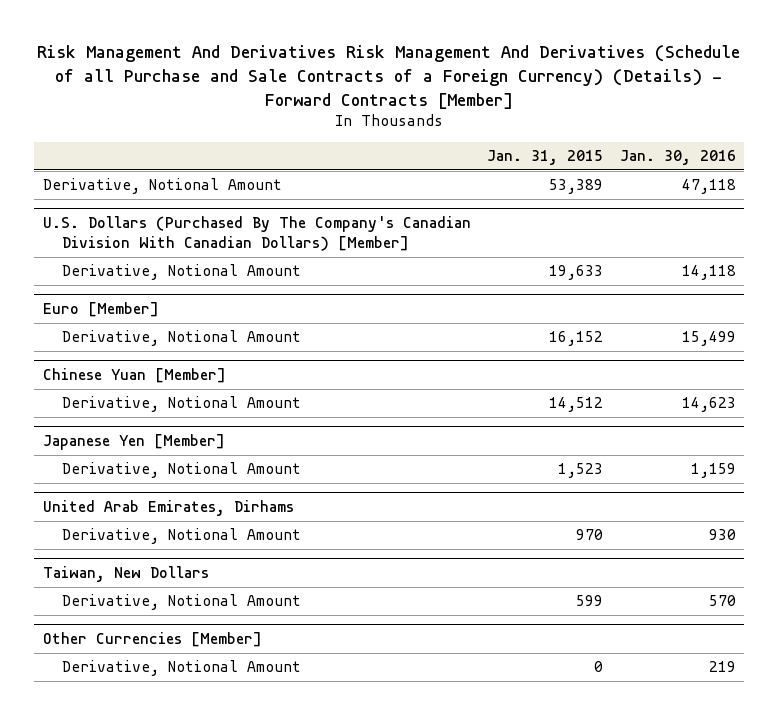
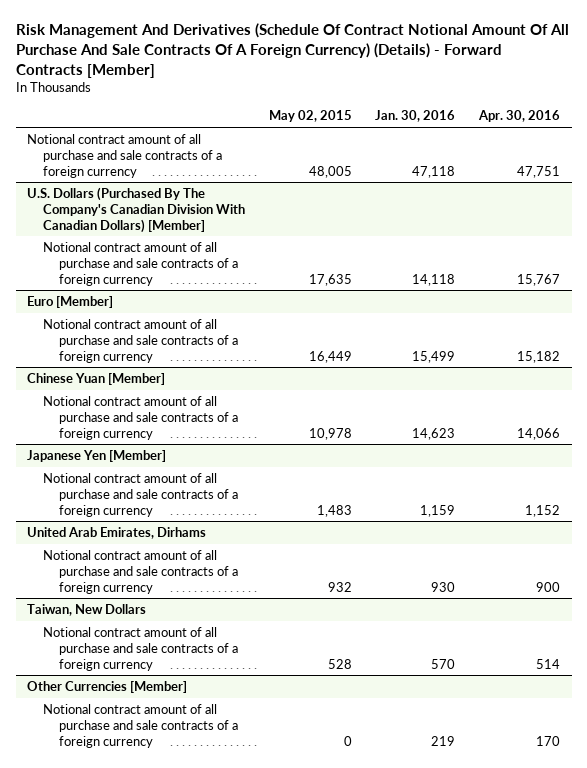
[37,45,741,109] Risk Management And Derivatives Risk Management And Derivatives (Schedule of all Purchase and Sale Contracts of a Foreign Currency) (Details) - Forward Contracts [Member] -> [15,23,569,78] Risk Management And Derivatives (Schedule Of Contract Notional Amount Of All Purchase And Sale Contracts Of A Foreign Currency) (Details) - Forward Contracts [Member]
[487,149,604,165] Jan. 31, 2015 -> none
none -> [268,110,352,123] May 02, 2015
none -> [477,110,560,123] Apr. 30, 2016
[42,178,282,195] Derivative, Notional Amount -> [27,133,222,178] Notional contract amount of all purchase and sale contracts of a foreign currency
[62,264,302,281] Derivative, Notional Amount -> [42,241,238,286] Notional contract amount of all purchase and sale contracts of a foreign currency
[62,330,302,347] Derivative, Notional Amount -> [42,318,238,363] Notional contract amount of all purchase and sale contracts of a foreign currency
[62,396,302,413] Derivative, Notional Amount -> [42,395,238,440] Notional contract amount of all purchase and sale contracts of a foreign currency
[62,462,302,479] Derivative, Notional Amount -> [42,472,238,517] Notional contract amount of all purchase and sale contracts of a foreign currency
[62,528,302,545] Derivative, Notional Amount -> [42,549,238,594] Notional contract amount of all purchase and sale contracts of a foreign currency
[62,594,302,611] Derivative, Notional Amount -> [42,626,238,671] Notional contract amount of all purchase and sale contracts of a foreign currency
[62,660,302,677] Derivative, Notional Amount -> [42,703,238,748] Notional contract amount of all purchase and sale contracts of a foreign currency

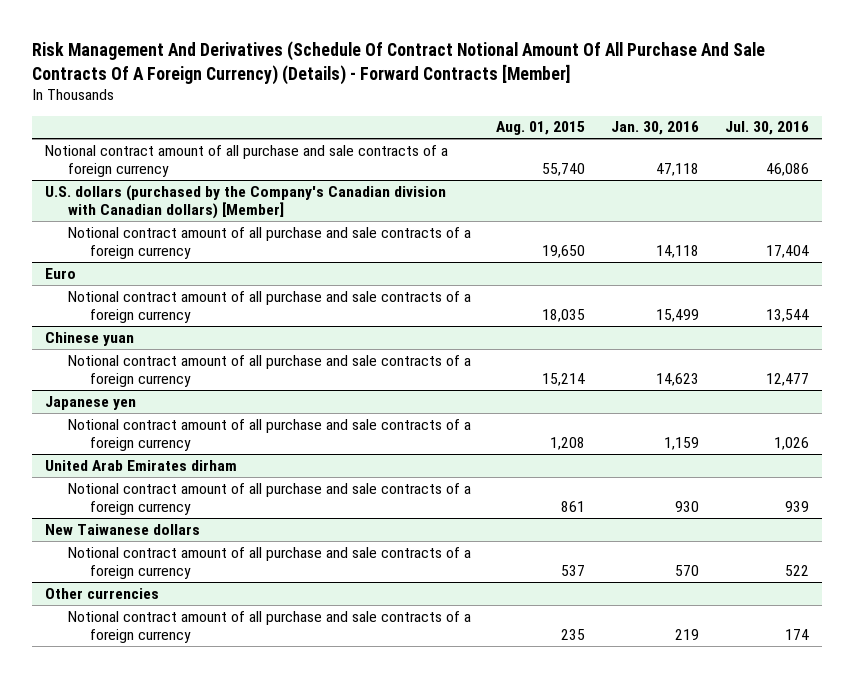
[268,110,352,123] May 02, 2015 -> none
[477,110,560,123] Apr. 30, 2016 -> none
none -> [496,121,586,136] Aug. 01, 2015
none -> [724,121,809,136] Jul. 30, 2016
[27,186,245,233] U.S. Dollars (Purchased By The Company's Canadian Division With Canadian Dollars) [Member] -> [44,184,446,220] U.S. dollars (purchased by the Company's Canadian division with Canadian dollars) [Member]
[27,295,114,308] Euro [Member] -> [44,267,76,279] Euro
[27,372,166,385] Chinese Yuan [Member] -> [44,331,134,346] Chinese yuan
[27,449,167,462] Japanese Yen [Member] -> [44,395,136,410] Japanese yen
[27,526,207,539] United Arab Emirates, Dirhams -> [44,459,237,471] United Arab Emirates dirham
[27,603,147,616] Taiwan, New Dollars -> [44,523,200,535] New Taiwanese dollars
[27,680,188,693] Other Currencies [Member] -> [44,587,159,599] Other currencies

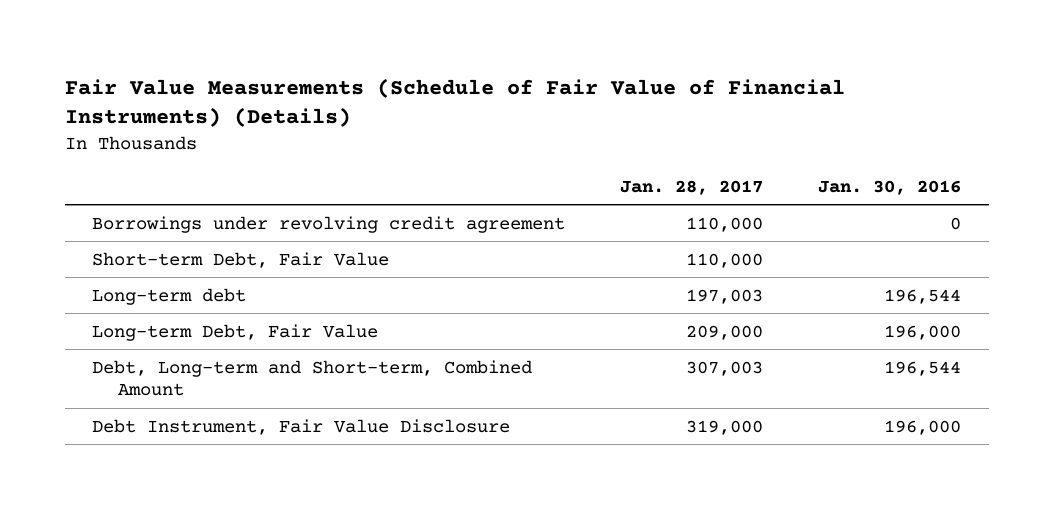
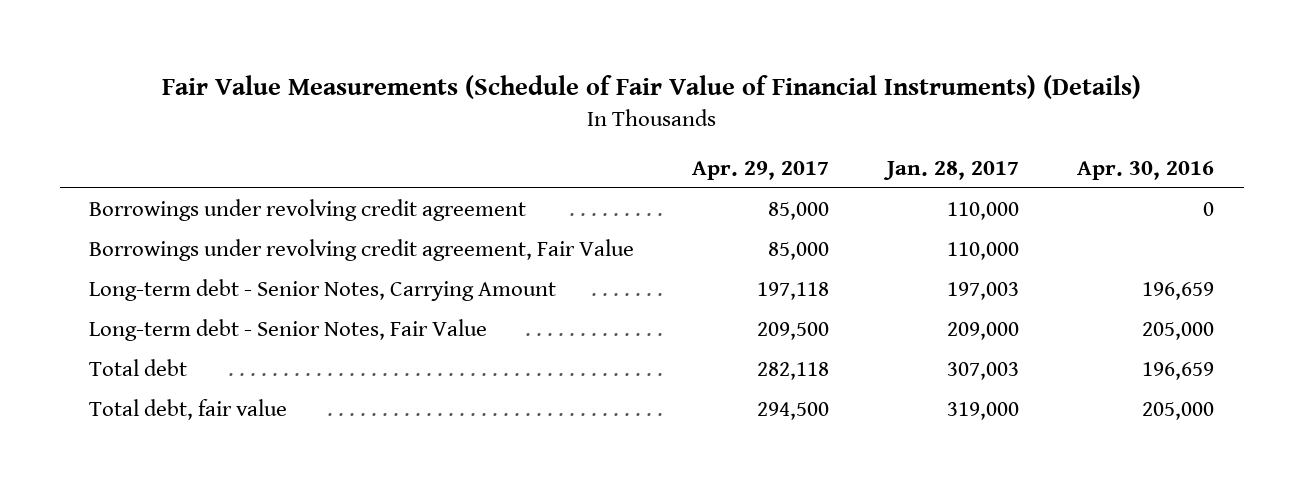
[818,179,962,195] Jan. 30, 2016 -> none
none -> [692,160,830,180] Apr. 29, 2017
none -> [1077,160,1215,180] Apr. 30, 2016
[92,251,390,268] Short-term Debt, Fair Value -> [89,238,635,261] Borrowings under revolving credit agreement, Fair Value
[92,287,247,305] Long-term debt -> [89,278,557,301] Long-term debt - Senior Notes, Carrying Amount
[92,323,379,341] Long-term Debt, Fair Value -> [89,318,488,341] Long-term debt - Senior Notes, Fair Value
[92,359,533,397] Debt, Long-term and Short-term, Combined Amount -> [89,358,188,376] Total debt
[92,418,511,435] Debt Instrument, Fair Value Disclosure -> [89,398,288,420] Total debt, fair value

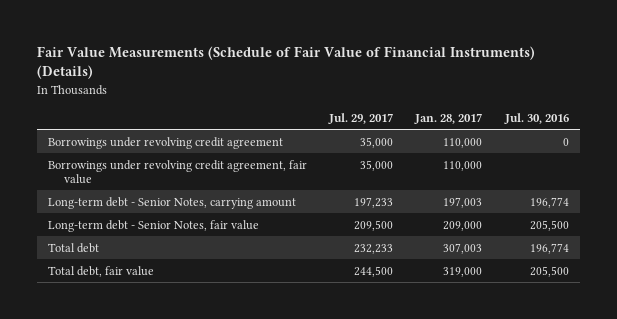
[692,160,830,180] Apr. 29, 2017 -> none
[1077,160,1215,180] Apr. 30, 2016 -> none
none -> [328,112,394,124] Jul. 29, 2017
none -> [503,112,569,124] Jul. 30, 2016
[89,238,635,261] Borrowings under revolving credit agreement, Fair Value -> [47,159,307,185] Borrowings under revolving credit agreement, fair value
[89,278,557,301] Long-term debt - Senior Notes, Carrying Amount -> [47,196,296,209] Long-term debt - Senior Notes, carrying amount
[89,318,488,341] Long-term debt - Senior Notes, Fair Value -> [47,219,259,232] Long-term debt - Senior Notes, fair value

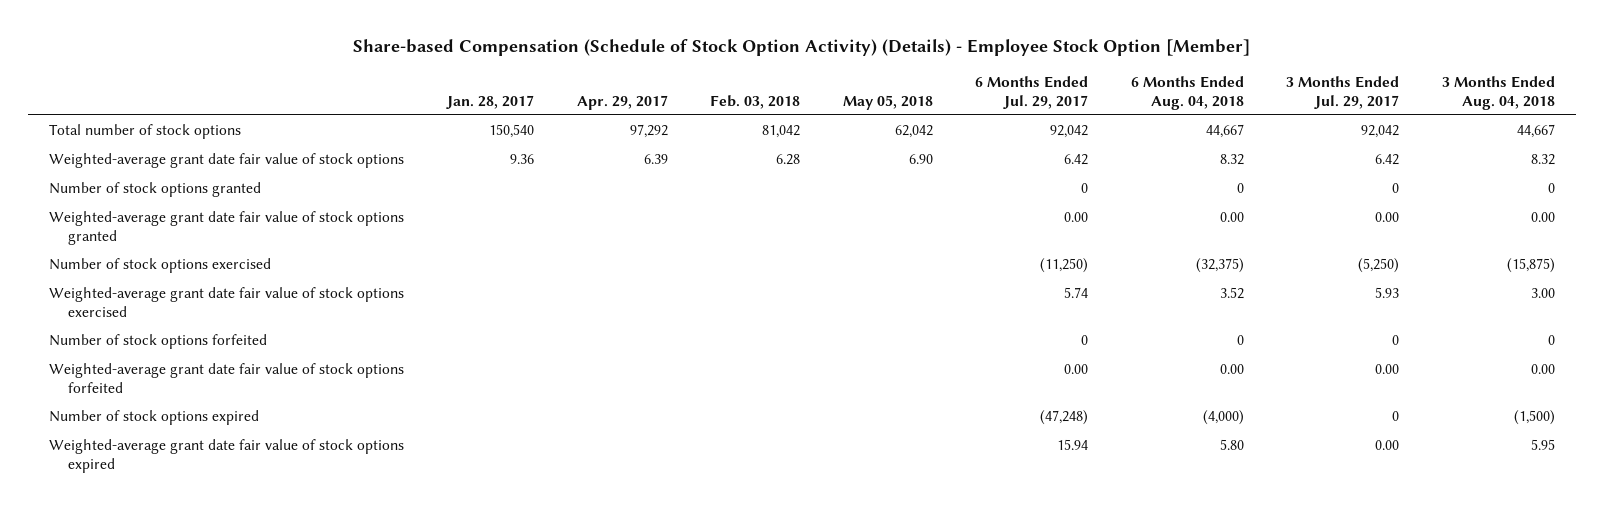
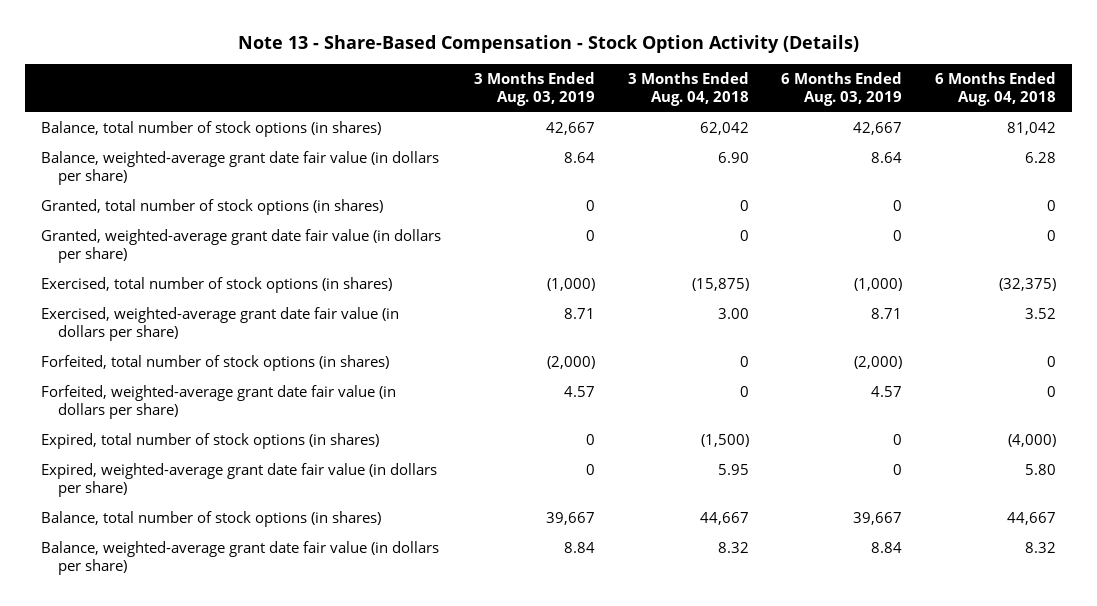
[353,39,1251,57] Share-based Compensation (Schedule of Stock Option Activity) (Details) - Employee Stock Option [Member] -> [237,34,859,53] Note 13 - Share-Based Compensation - Stock Option Activity (Details)
[446,94,535,109] Jan. 28, 2017 -> none
[576,94,668,110] Apr. 29, 2017 -> none
[710,94,801,109] Feb. 03, 2018 -> none
[842,94,933,110] May 05, 2018 -> none
[975,76,1089,109] 6 Months Ended Jul. 29, 2017 -> none
[1286,76,1400,109] 3 Months Ended Jul. 29, 2017 -> none
none -> [474,72,596,107] 3 Months Ended Aug. 03, 2019
none -> [781,72,903,107] 6 Months Ended Aug. 03, 2019
[49,124,242,140] Total number of stock options -> [41,121,382,138] Balance, total number of stock options (in shares)
[1205,124,1244,139] 44,667 -> [1006,122,1056,136] 81,042
[1517,124,1556,139] 44,667 -> [699,122,749,136] 62,042
[49,153,405,169] Weighted-average grant date fair value of stock options -> [41,151,440,186] Balance, weighted-average grant date fair value (in dollars per share)
[1219,154,1244,166] 8.32 -> [1024,152,1056,164] 6.28
[1531,154,1556,166] 8.32 -> [717,152,749,164] 6.90
[49,182,262,198] Number of stock options granted -> [41,199,384,216] Granted, total number of stock options (in shares)
[49,211,405,245] Weighted-average grant date fair value of stock options granted -> [41,229,442,264] Granted, weighted-average grant date fair value (in dollars per share)
[1219,212,1244,223] 0.00 -> [1046,230,1056,242] 0
[1531,212,1556,223] 0.00 -> [739,230,749,242] 0
[49,258,272,274] Number of stock options exercised -> [41,277,393,294] Exercised, total number of stock options (in shares)
[49,287,405,317] Weighted-average grant date fair value of stock options exercised -> [41,307,400,342] Exercised, weighted-average grant date fair value (in dollars per share)
[49,334,268,350] Number of stock options forfeited -> [41,355,390,372] Forfeited, total number of stock options (in shares)
[49,363,405,393] Weighted-average grant date fair value of stock options forfeited -> [41,385,397,420] Forfeited, weighted-average grant date fair value (in dollars per share)
[1219,364,1244,375] 0.00 -> [1046,386,1056,398] 0
[1531,364,1556,375] 0.00 -> [739,386,749,398] 0
[49,410,260,426] Number of stock options expired -> [41,433,380,450] Expired, total number of stock options (in shares)
[49,439,405,473] Weighted-average grant date fair value of stock options expired -> [41,463,438,498] Expired, weighted-average grant date fair value (in dollars per share)
none -> [41,511,382,528] Balance, total number of stock options (in shares)
none -> [41,541,440,576] Balance, weighted-average grant date fair value (in dollars per share)

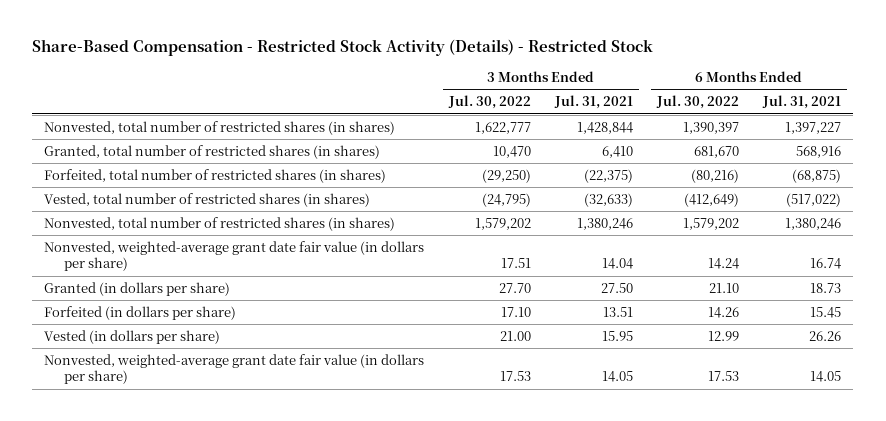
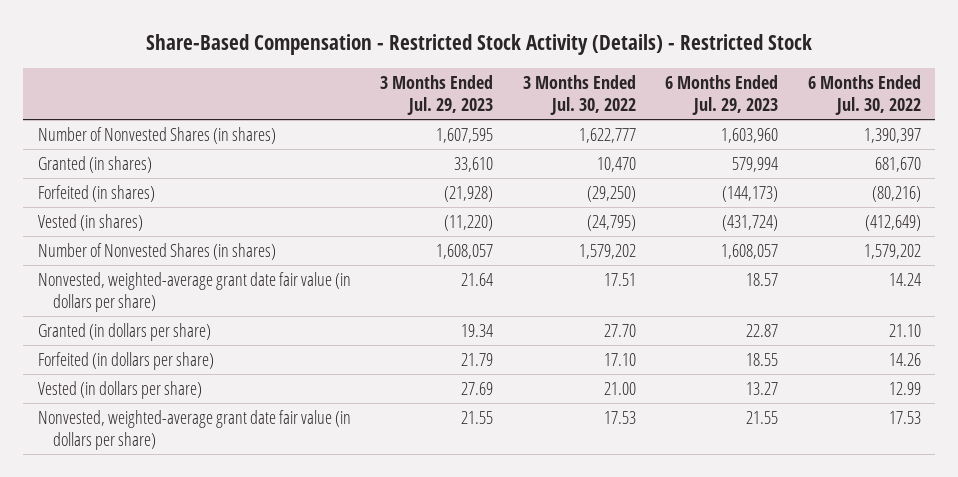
[553,95,633,110] Jul. 31, 2021 -> none
[762,95,842,110] Jul. 31, 2021 -> none
none -> [380,75,494,116] 3 Months Ended Jul. 29, 2023
none -> [665,75,779,116] 6 Months Ended Jul. 29, 2023
[44,120,396,135] Nonvested, total number of restricted shares (in shares) -> [37,126,276,144] Number of Nonvested Shares (in shares)
[44,144,381,159] Granted, total number of restricted shares (in shares) -> [37,155,152,173] Granted (in shares)
[44,168,387,183] Forfeited, total number of restricted shares (in shares) -> [37,184,155,202] Forfeited (in shares)
[44,192,371,207] Vested, total number of restricted shares (in shares) -> [37,213,143,231] Vested (in shares)
[44,216,396,231] Nonvested, total number of restricted shares (in shares) -> [37,242,276,260] Number of Nonvested Shares (in shares)

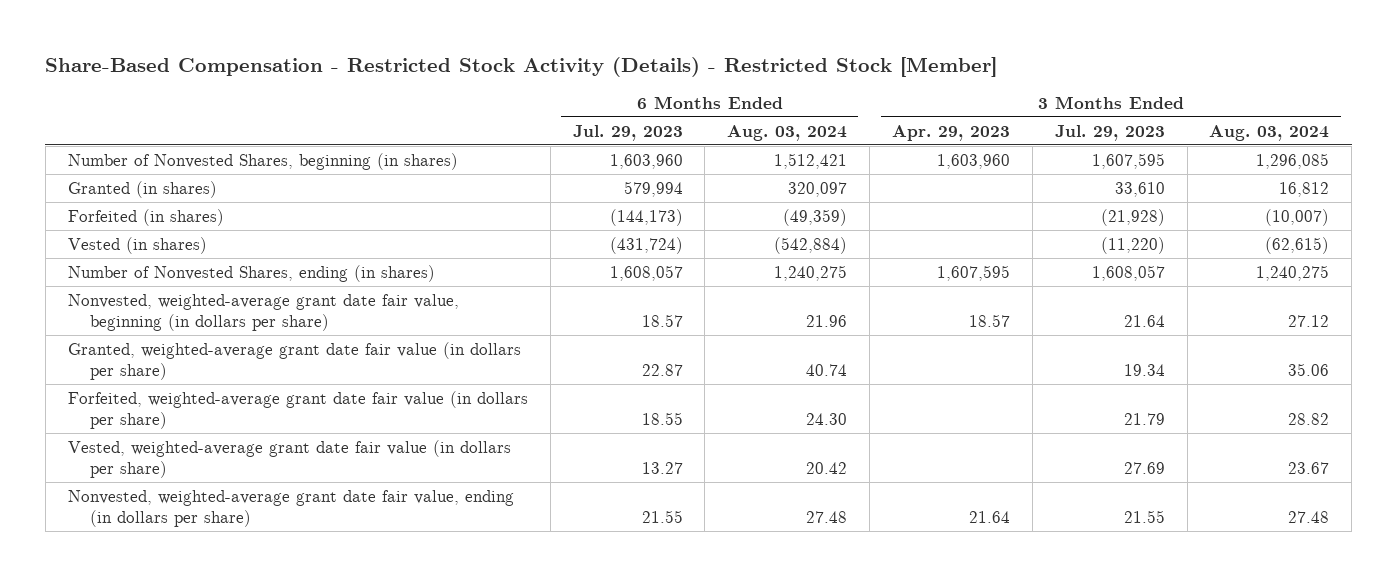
[146,34,813,56] Share-Based Compensation - Restricted Stock Activity (Details) - Restricted Stock -> [45,56,998,77] Share-Based Compensation - Restricted Stock Activity (Details) - Restricted Stock [Member]
[522,75,636,116] 3 Months Ended Jul. 30, 2022 -> none
[807,75,921,116] 6 Months Ended Jul. 30, 2022 -> none
none -> [727,124,848,141] Aug. 03, 2024
none -> [892,124,1011,141] Apr. 29, 2023
none -> [1209,124,1330,141] Aug. 03, 2024
[37,126,276,144] Number of Nonvested Shares (in shares) -> [67,152,458,170] Number of Nonvested Shares, beginning (in shares)
[37,242,276,260] Number of Nonvested Shares (in shares) -> [67,264,435,282] Number of Nonvested Shares, ending (in shares)
[37,271,351,312] Nonvested, weighted-average grant date fair value (in dollars per share) -> [67,293,459,331] Nonvested, weighted-average grant date fair value, beginning (in dollars per share)
[37,322,211,341] Granted (in dollars per share) -> [67,341,521,380] Granted, weighted-average grant date fair value (in dollars per share)
[37,351,214,370] Forfeited (in dollars per share) -> [67,390,528,429] Forfeited, weighted-average grant date fair value (in dollars per share)
[37,380,202,399] Vested (in dollars per share) -> [67,439,511,478] Vested, weighted-average grant date fair value (in dollars per share)
[37,409,351,450] Nonvested, weighted-average grant date fair value (in dollars per share) -> [67,489,514,527] Nonvested, weighted-average grant date fair value, ending (in dollars per share)

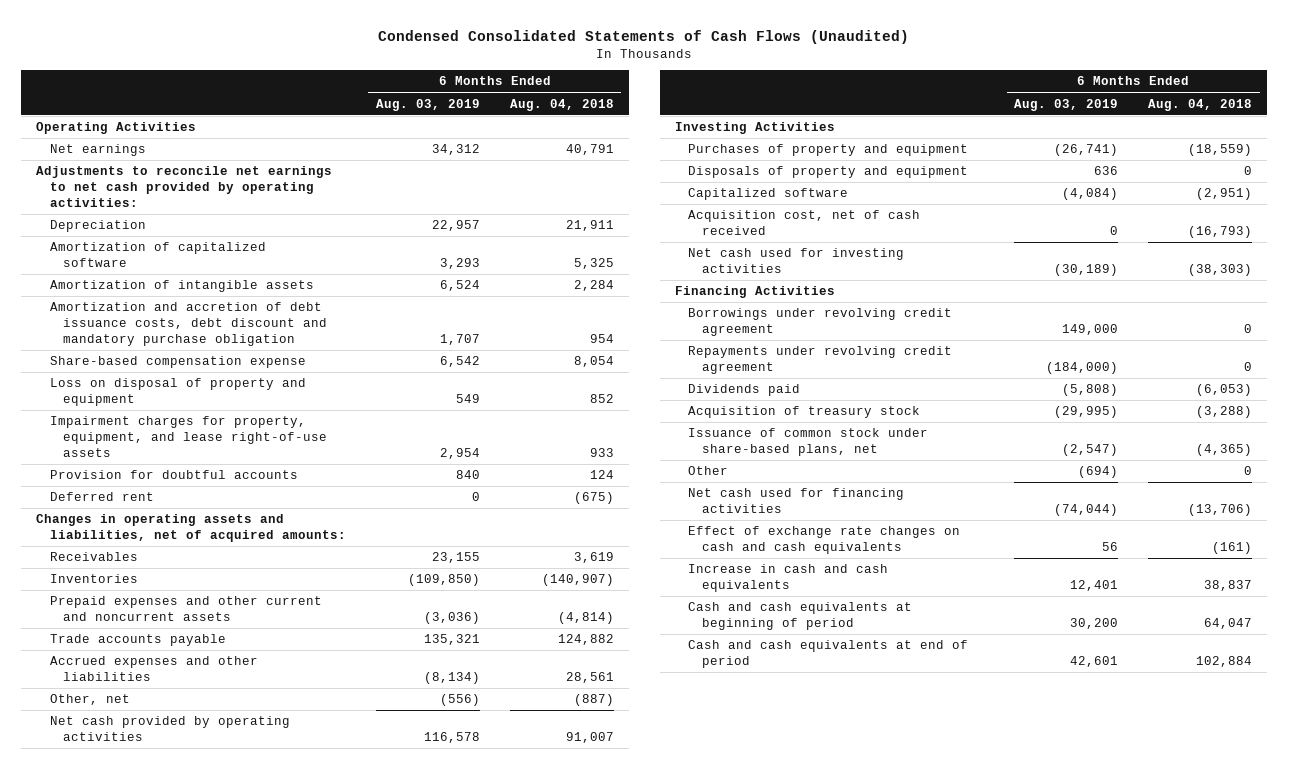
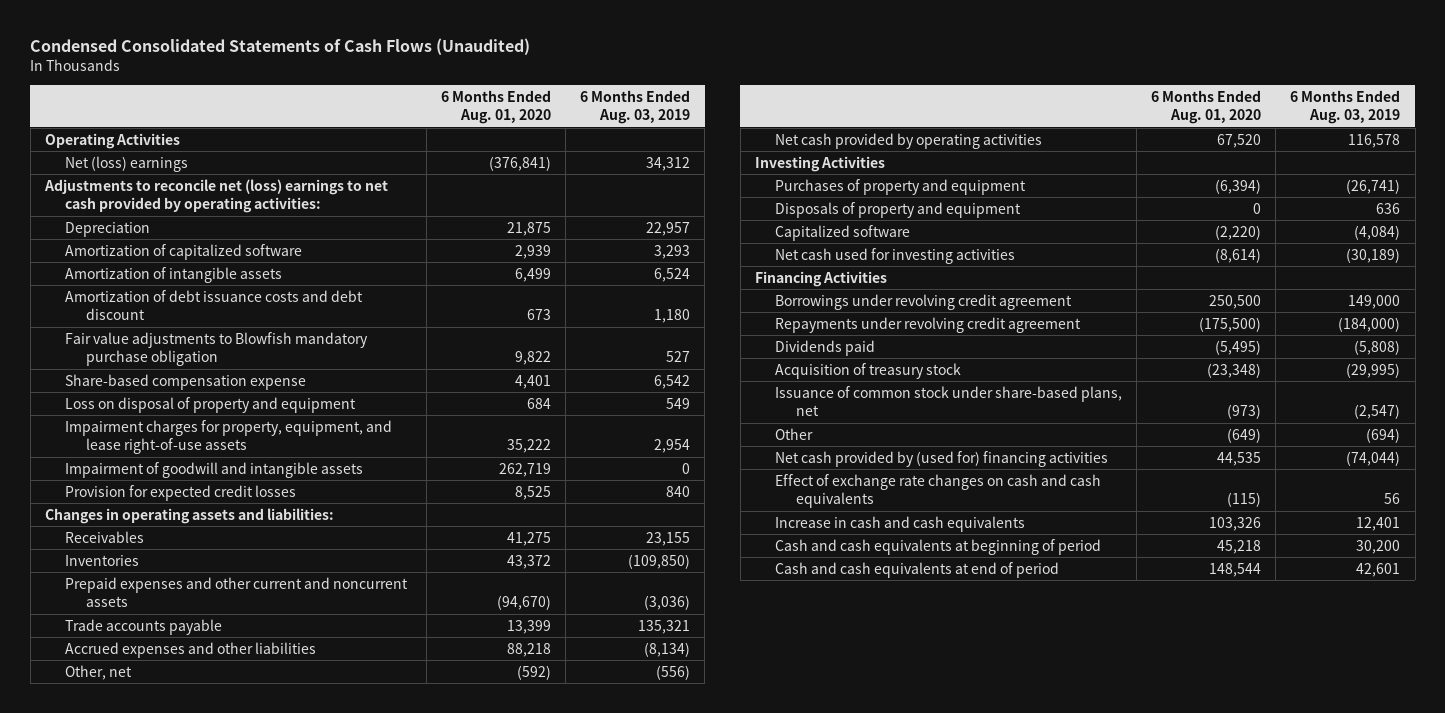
[509,98,614,111] Aug. 04, 2018 -> none
none -> [441,89,552,124] 6 Months Ended Aug. 01, 2020
[49,144,146,157] Net earnings -> [65,155,189,172] Net (loss) earnings
[36,166,333,207] Adjustments to reconcile net earnings to net cash provided by operating activities: -> [43,178,388,214] Adjustments to reconcile net (loss) earnings to net cash provided by operating activities:
[49,302,328,346] Amortization and accretion of debt issuance costs, debt discount and mandatory purchase obligation -> [65,289,364,321] Amortization of debt issuance costs and debt discount
[439,333,480,345] 1,707 -> [654,309,691,324] 1,180
none -> [65,331,369,367] Fair value adjustments to Blowfish mandatory purchase obligation
[49,492,154,502] Deferred rent -> none
none -> [65,461,364,478] Impairment of goodwill and intangible assets
[49,470,298,480] Provision for doubtful accounts -> [65,484,297,501] Provision for expected credit losses
[36,514,346,542] Changes in operating assets and liabilities, net of acquired amounts: -> [44,507,334,524] Changes in operating assets and liabilities:
[688,210,921,235] Acquisition cost, net of cash received -> none
[688,488,905,513] Net cash used for financing activities -> [775,450,1109,467] Net cash provided by (used for) financing activities

